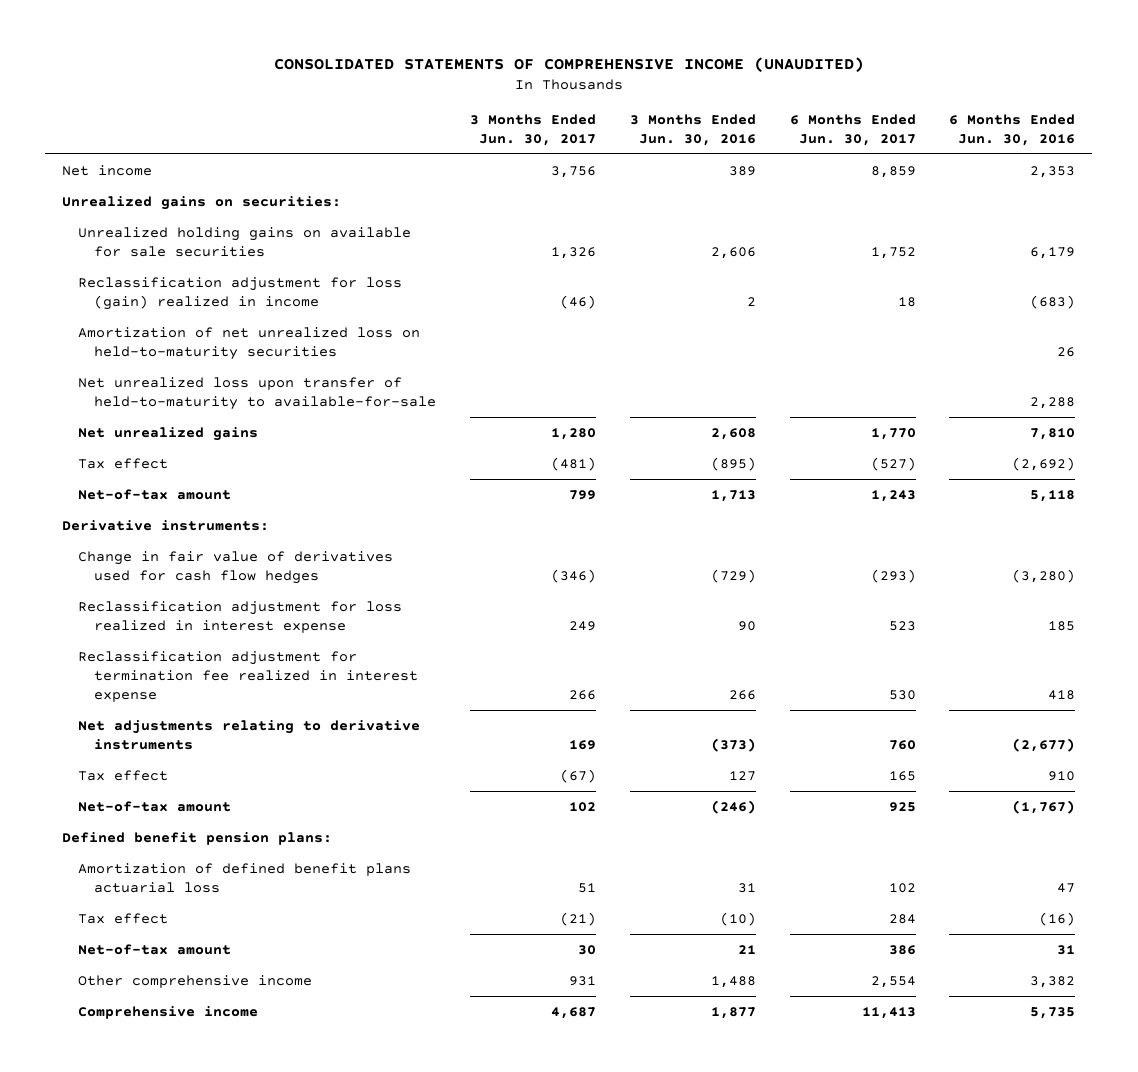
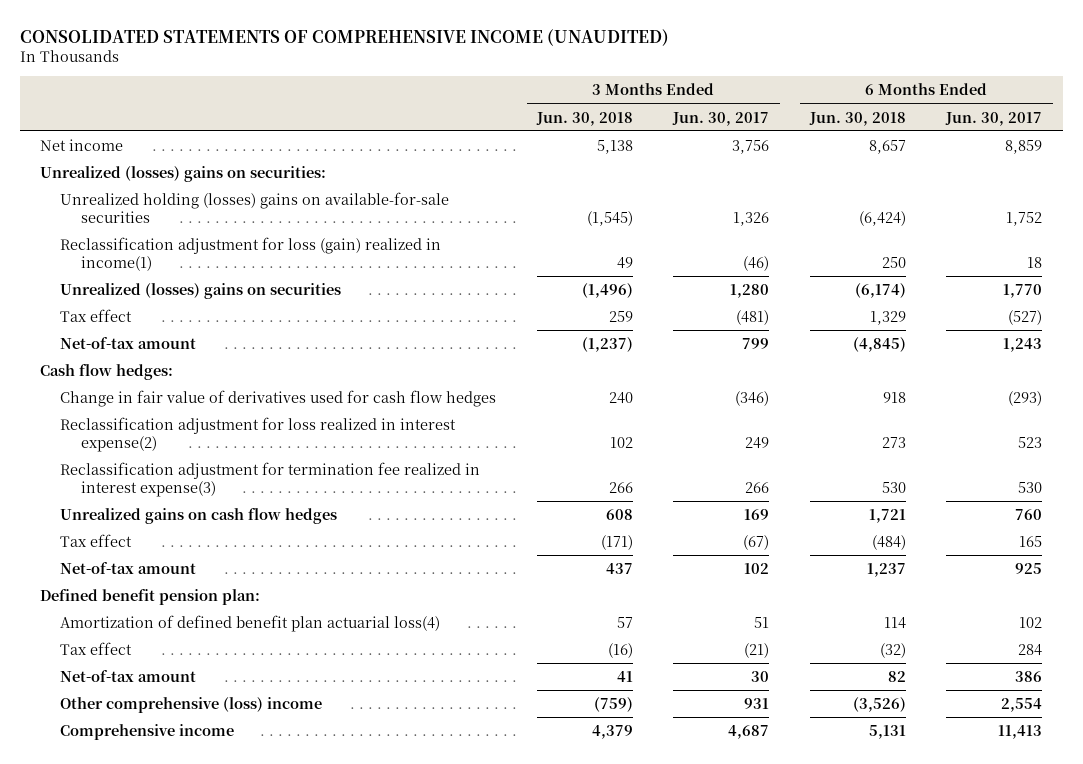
[629,113,756,146] 3 Months Ended Jun. 30, 2016 -> none
[949,113,1076,146] 6 Months Ended Jun. 30, 2016 -> none
none -> [535,111,633,126] Jun. 30, 2018
none -> [808,111,906,126] Jun. 30, 2018
[78,326,421,360] Amortization of net unrealized loss on held-to-maturity securities -> none
[78,376,437,410] Net unrealized loss upon transfer of held-to-maturity to available-for-sale -> none
[62,195,342,210] Unrealized gains on securities: -> [40,165,327,182] Unrealized (losses) gains on securities:
[78,226,412,257] Unrealized holding gains on available for sale securities -> [60,191,450,223] Unrealized holding (losses) gains on available-for-sale securities
[78,276,403,310] Reclassification adjustment for loss (gain) realized in income -> [60,236,442,271] Reclassification adjustment for loss (gain) realized in income(1)
[78,426,259,441] Net unrealized gains -> [60,282,342,299] Unrealized (losses) gains on securities
[62,519,270,531] Derivative instruments: -> [40,363,174,380] Cash flow hedges:
[78,600,403,633] Reclassification adjustment for loss realized in interest expense -> [60,416,457,452] Reclassification adjustment for loss realized in interest expense(2)
[78,650,419,703] Reclassification adjustment for termination fee realized in interest expense -> [60,461,481,497] Reclassification adjustment for termination fee realized in interest expense(3)
[78,719,421,750] Net adjustments relating to derivative instruments -> [60,507,338,524] Unrealized gains on cash flow hedges
[62,831,333,845] Defined benefit pension plans: -> [40,588,261,605] Defined benefit pension plan:
[78,862,412,893] Amortization of defined benefit plans actuarial loss -> [60,614,441,632] Amortization of defined benefit plan actuarial loss(4)
[78,974,313,988] Other comprehensive income -> [60,696,323,713] Other comprehensive (loss) income

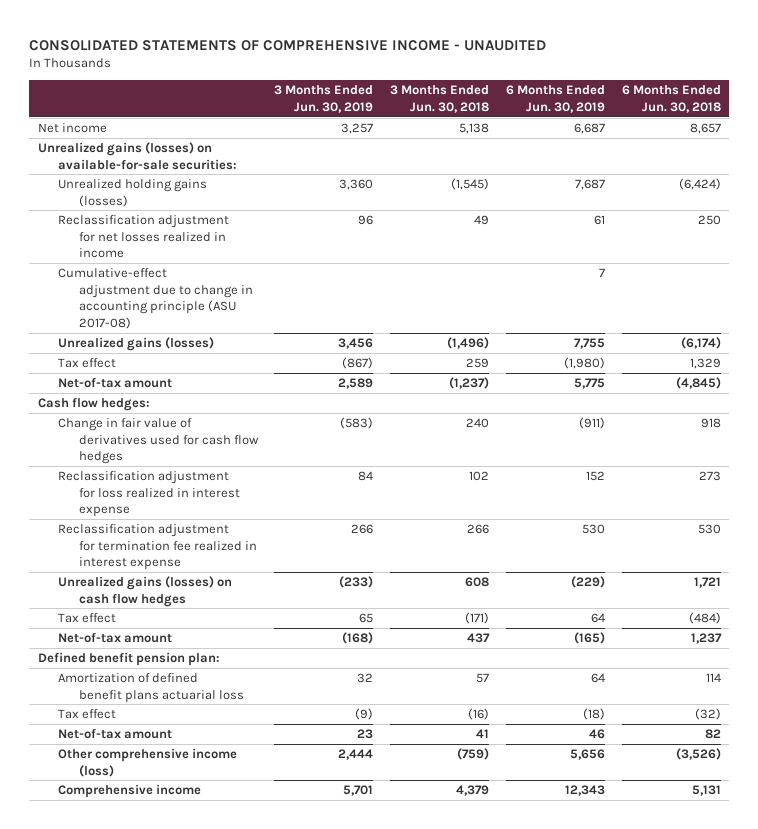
[20,28,670,46] CONSOLIDATED STATEMENTS OF COMPREHENSIVE INCOME (UNAUDITED) -> [29,39,547,51] CONSOLIDATED STATEMENTS OF COMPREHENSIVE INCOME - UNAUDITED
[672,111,770,126] Jun. 30, 2017 -> none
[945,111,1043,126] Jun. 30, 2017 -> none
none -> [274,85,374,113] 3 Months Ended Jun. 30, 2019
none -> [505,85,605,113] 6 Months Ended Jun. 30, 2019
[40,165,327,182] Unrealized (losses) gains on securities: -> [37,142,238,170] Unrealized gains (losses) on available-for-sale securities:
[60,191,450,223] Unrealized holding (losses) gains on available-for-sale securities -> [58,179,208,207] Unrealized holding gains (losses)
[60,236,442,271] Reclassification adjustment for loss (gain) realized in income(1) -> [58,215,230,259] Reclassification adjustment for net losses realized in income
none -> [58,268,253,329] Cumulative-effect adjustment due to change in accounting principle (ASU 2017-08)
[60,282,342,299] Unrealized (losses) gains on securities -> [58,337,215,352] Unrealized gains (losses)
[60,416,457,452] Reclassification adjustment for loss realized in interest expense(2) -> [58,471,240,518] Reclassification adjustment for loss realized in interest expense
[60,461,481,497] Reclassification adjustment for termination fee realized in interest expense(3) -> [58,524,257,571] Reclassification adjustment for termination fee realized in interest expense
[60,507,338,524] Unrealized gains on cash flow hedges -> [58,576,233,607] Unrealized gains (losses) on cash flow hedges
[60,614,441,632] Amortization of defined benefit plan actuarial loss(4) -> [58,673,244,703] Amortization of defined benefit plans actuarial loss
[60,696,323,713] Other comprehensive (loss) income -> [58,748,238,777] Other comprehensive income (loss)

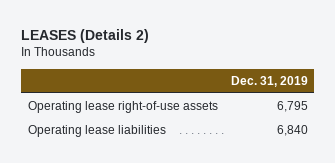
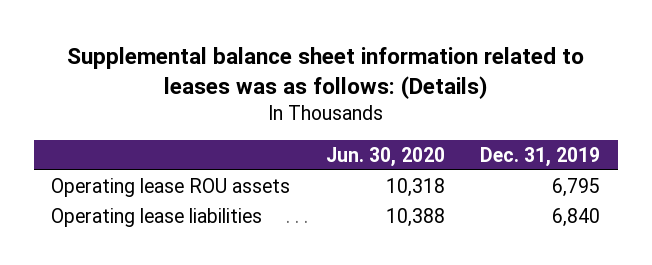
[21,29,150,44] LEASES (Details 2) -> [66,46,584,100] Supplemental balance sheet information related to leases was as follows: (Details)
none -> [325,146,445,167] Jun. 30, 2020
[27,101,218,114] Operating lease right-of-use assets -> [51,177,291,197] Operating lease ROU assets

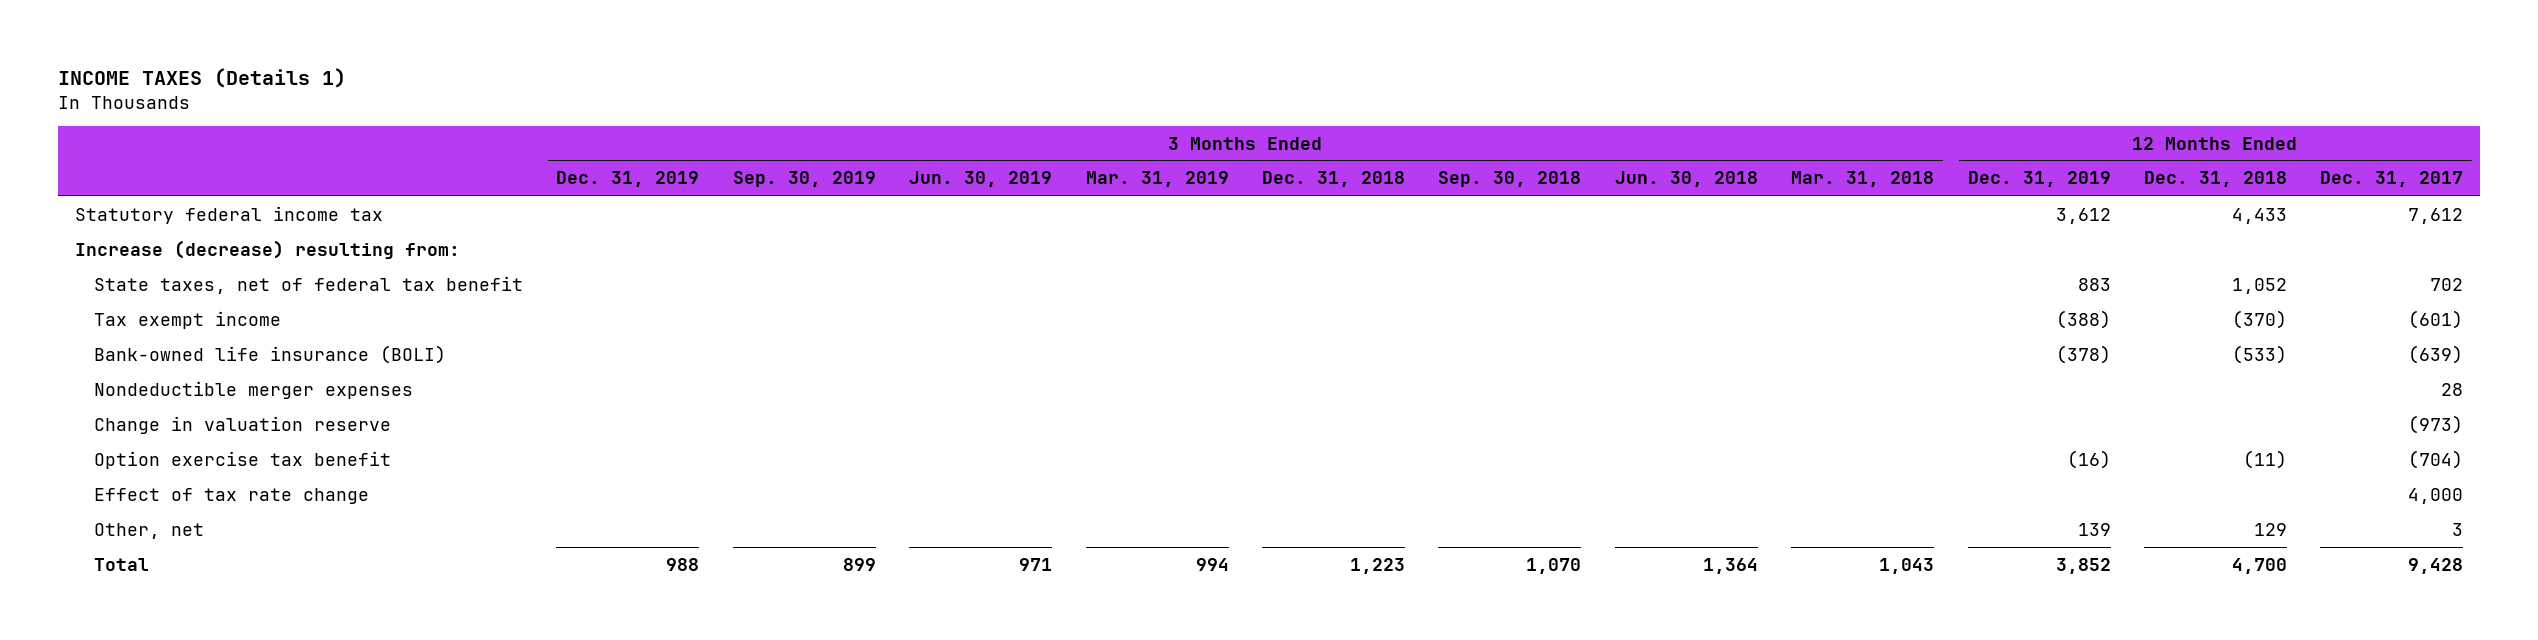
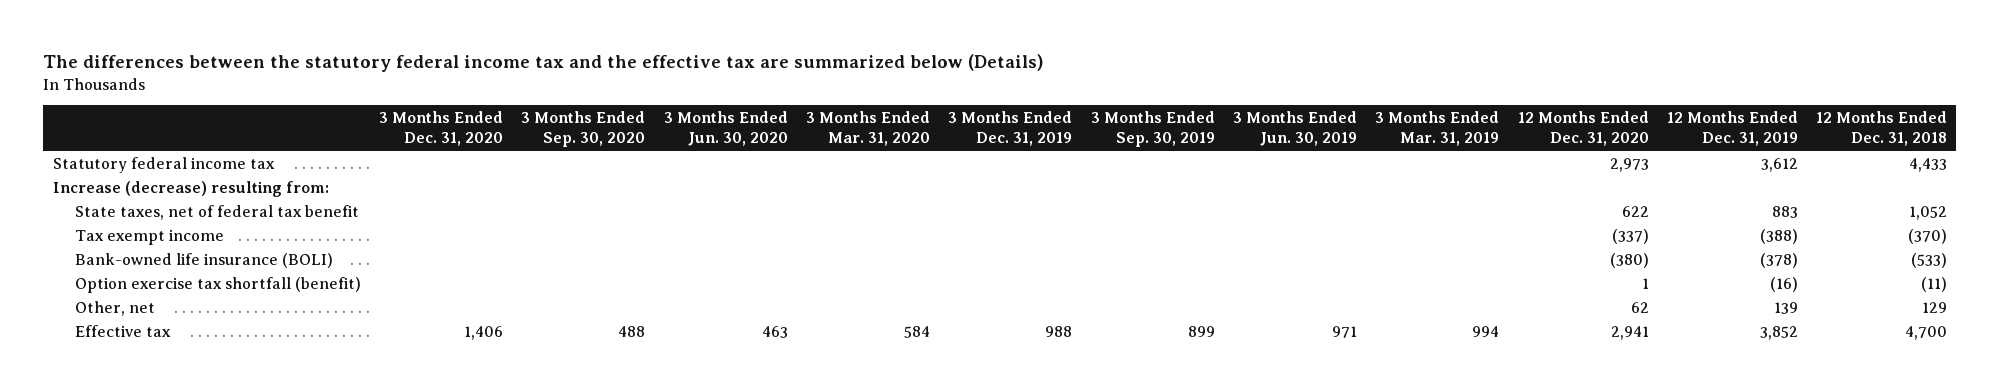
[58,68,347,89] INCOME TAXES (Details 1) -> [43,54,1045,73] The differences between the statutory federal income tax and the effective tax are summarized below (Details)
[1261,171,1405,188] Dec. 31, 2018 -> none
[1438,171,1582,188] Sep. 30, 2018 -> none
[1614,171,1758,188] Jun. 30, 2018 -> none
[1791,171,1935,188] Mar. 31, 2018 -> none
[2320,171,2464,188] Dec. 31, 2017 -> none
none -> [378,111,503,147] 3 Months Ended Dec. 31, 2020
none -> [521,111,646,148] 3 Months Ended Sep. 30, 2020
none -> [663,111,788,147] 3 Months Ended Jun. 30, 2020
none -> [805,111,930,147] 3 Months Ended Mar. 31, 2020
none -> [1517,111,1649,147] 12 Months Ended Dec. 31, 2020
[93,380,413,399] Nondeductible merger expenses -> none
[93,415,391,434] Change in valuation reserve -> none
[93,487,369,504] Effect of tax rate change -> none
[93,450,391,469] Option exercise tax benefit -> [74,276,361,293] Option exercise tax shortfall (benefit)
[93,557,149,571] Total -> [74,324,171,337] Effective tax

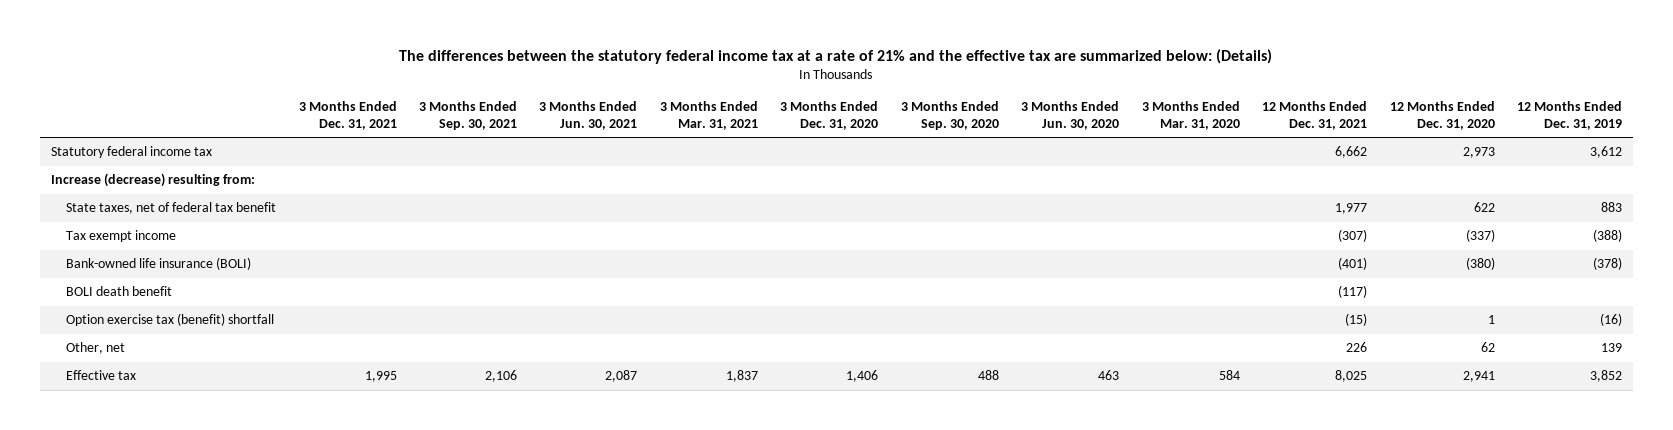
[43,54,1045,73] The differences between the statutory federal income tax and the effective tax are summarized below (Details) -> [399,48,1273,64] The differences between the statutory federal income tax at a rate of 21% and the effective tax are summarized below: (Details)
[948,111,1073,147] 3 Months Ended Dec. 31, 2019 -> none
[1090,111,1215,148] 3 Months Ended Sep. 30, 2019 -> none
[1232,111,1357,147] 3 Months Ended Jun. 30, 2019 -> none
[1375,111,1500,147] 3 Months Ended Mar. 31, 2019 -> none
[1816,111,1948,147] 12 Months Ended Dec. 31, 2018 -> none
none -> [298,100,397,130] 3 Months Ended Dec. 31, 2021
none -> [419,100,518,130] 3 Months Ended Sep. 30, 2021
none -> [539,100,638,130] 3 Months Ended Jun. 30, 2021
none -> [659,100,758,130] 3 Months Ended Mar. 31, 2021
none -> [1262,100,1368,130] 12 Months Ended Dec. 31, 2021
none -> [66,286,173,297] BOLI death benefit
[74,276,361,293] Option exercise tax shortfall (benefit) -> [66,313,275,327] Option exercise tax (benefit) shortfall

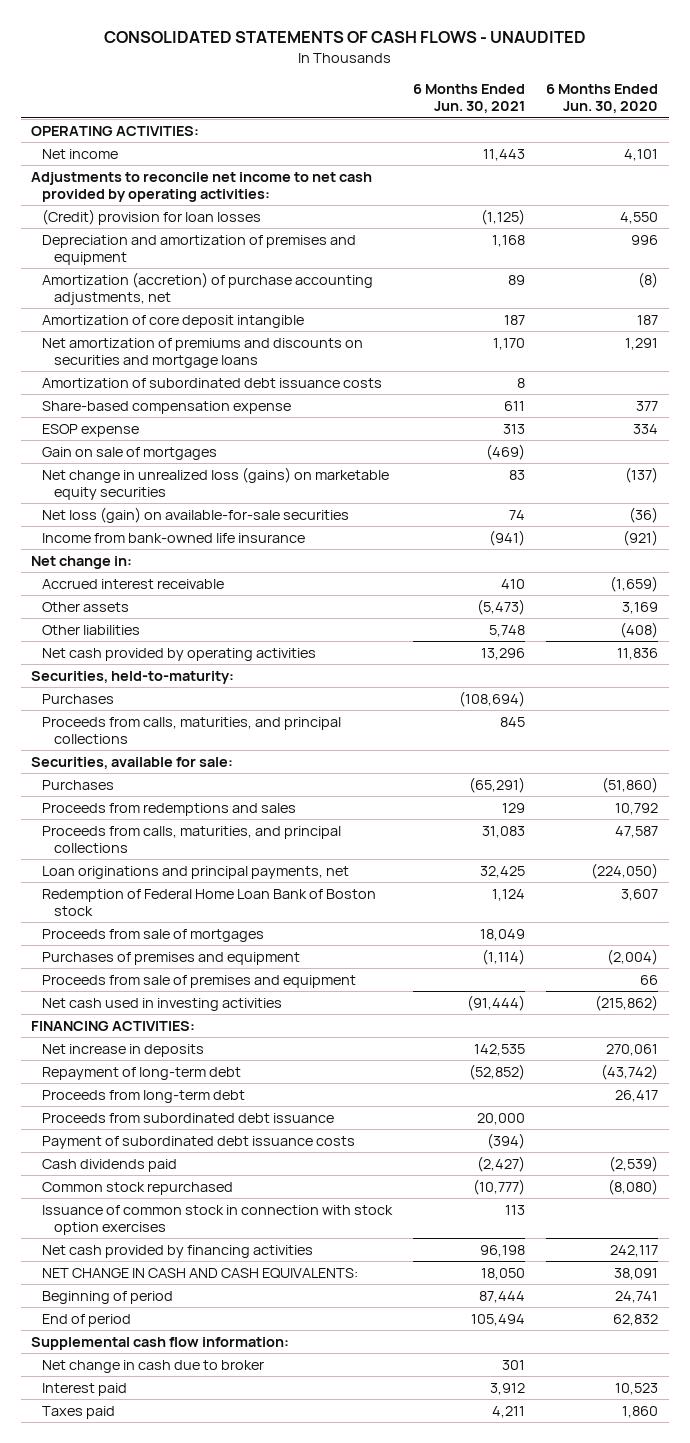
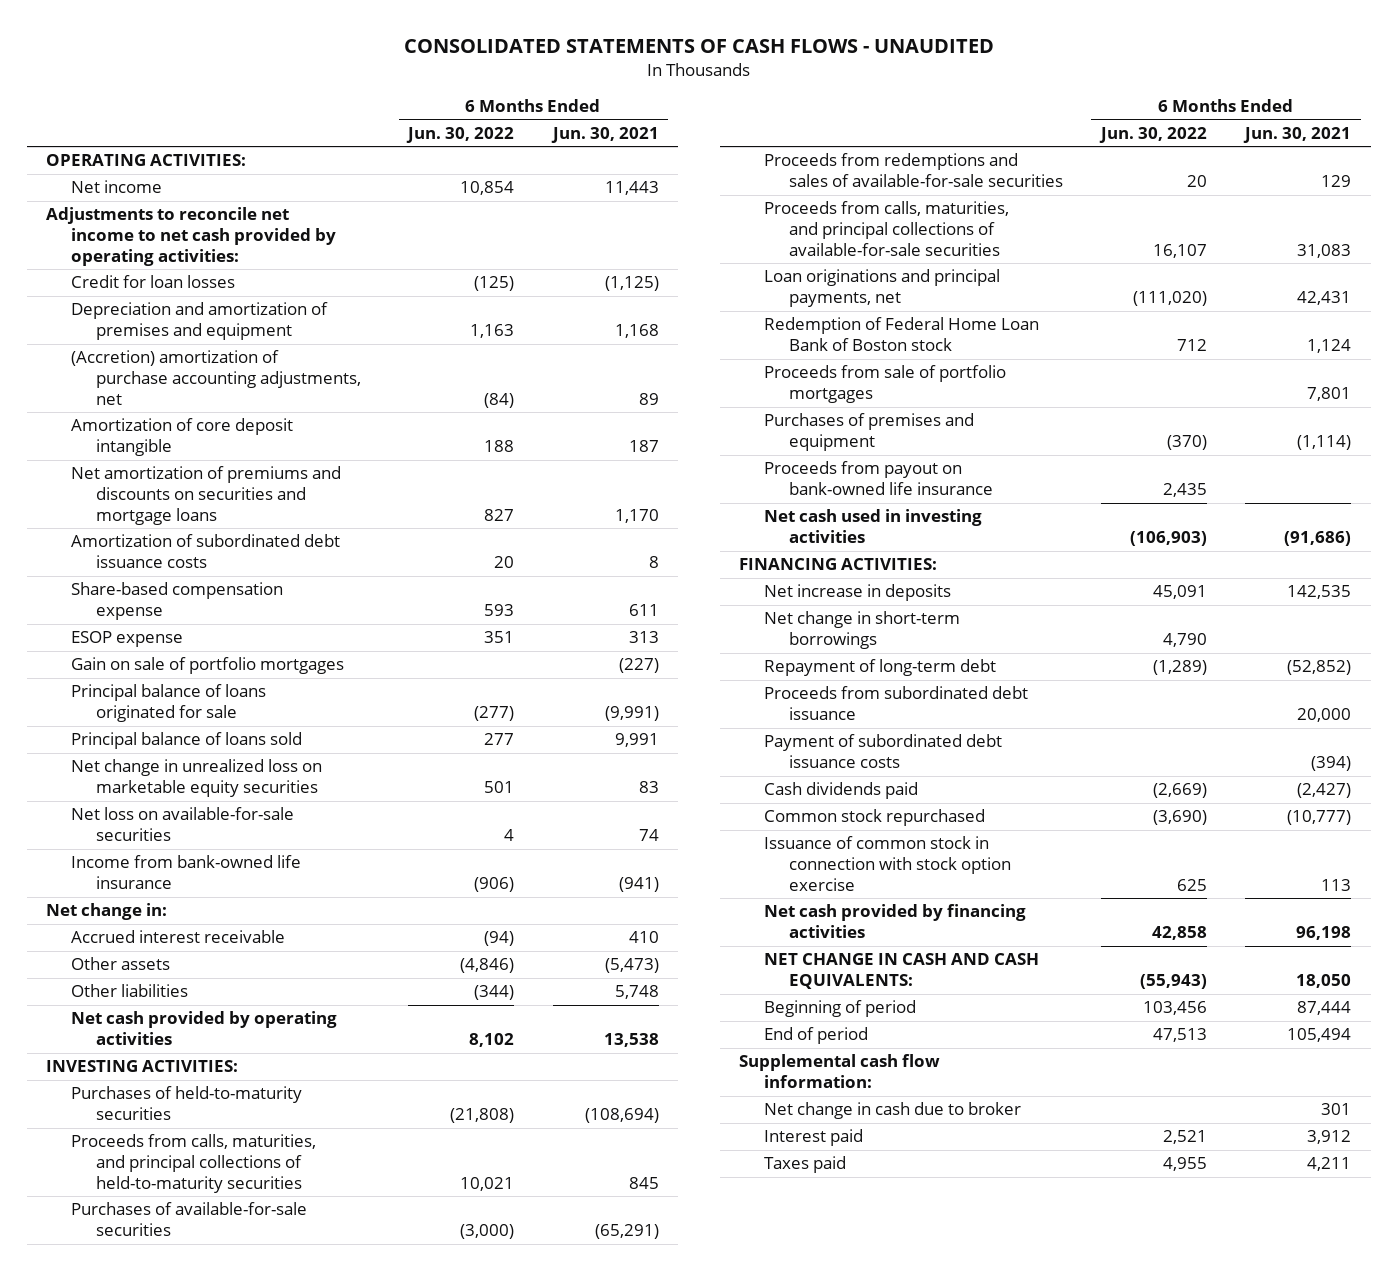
[546,84,659,114] 6 Months Ended Jun. 30, 2020 -> none
none -> [406,126,515,143] Jun. 30, 2022
[42,208,262,225] (Credit) provision for loan losses -> [71,275,236,289] Credit for loan losses
[42,271,374,305] Amortization (accretion) of purchase accounting adjustments, net -> [71,350,361,406] (Accretion) amortization of purchase accounting adjustments, net
[42,446,218,460] Gain on sale of mortgages -> [71,657,345,675] Gain on sale of portfolio mortgages
[486,443,526,460] (469) -> [618,658,659,674] (227)
none -> [71,684,267,723] Principal balance of loans originated for sale
none -> [71,732,303,750] Principal balance of loans sold
[42,466,390,500] Net change in unrealized loss (gains) on marketable equity securities -> [71,759,323,798] Net change in unrealized loss on marketable equity securities
[42,506,350,523] Net loss (gain) on available-for-sale securities -> [71,807,295,842] Net loss on available-for-sale securities
[31,670,235,684] Securities, held-to-maturity: -> none
[31,756,234,769] Securities, available for sale: -> none
[481,647,526,660] 13,296 -> [603,1033,659,1048] 13,538
none -> [46,1060,239,1073] INVESTING ACTIVITIES:
[42,693,115,704] Purchases -> [71,1086,303,1121] Purchases of held-to-maturity securities
[42,716,342,744] Proceeds from calls, maturities, and principal collections -> [71,1134,317,1194] Proceeds from calls, maturities, and principal collections of held-to-maturity securities
[42,779,115,790] Purchases -> [71,1202,308,1237] Purchases of available-for-sale securities
[42,802,297,816] Proceeds from redemptions and sales -> [763,153,1063,188] Proceeds from redemptions and sales of available-for-sale securities
[42,825,342,853] Proceeds from calls, maturities, and principal collections -> [763,201,1009,257] Proceeds from calls, maturities, and principal collections of available-for-sale securities
[480,865,526,878] 32,425 -> [1297,291,1352,306] 42,431
[42,928,265,942] Proceeds from sale of mortgages -> [763,365,1006,404] Proceeds from sale of portfolio mortgages
[480,928,526,941] 18,049 -> [1307,387,1352,402] 7,801
[42,974,357,988] Proceeds from sale of premises and equipment -> none
none -> [763,461,993,496] Proceeds from payout on bank-owned life insurance
[467,994,526,1011] (91,444) -> [1284,531,1352,547] (91,686)
none -> [763,611,960,650] Net change in short-term borrowings
[42,1089,246,1103] Proceeds from long-term debt -> none
[42,1204,394,1235] Issuance of common stock in connection with stock option exercises -> [763,836,1011,892] Issuance of common stock in connection with stock option exercise

